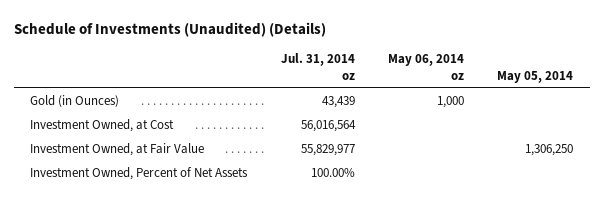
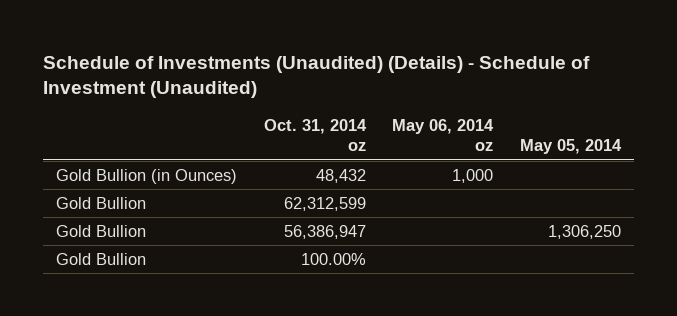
[13,21,326,37] Schedule of Investments (Unaudited) (Details) -> [42,55,590,99] Schedule of Investments (Unaudited) (Details) - Schedule of Investment (Unaudited)
[280,53,355,80] Jul. 31, 2014 oz -> none
none -> [263,118,367,152] Oct. 31, 2014 oz
[30,95,120,108] Gold (in Ounces) -> [56,168,238,184] Gold Bullion (in Ounces)
[30,119,175,133] Investment Owned, at Cost -> [56,196,147,209] Gold Bullion
[30,143,205,157] Investment Owned, at Fair Value -> [56,224,147,237] Gold Bullion
[30,167,249,181] Investment Owned, Percent of Net Assets -> [56,252,147,265] Gold Bullion

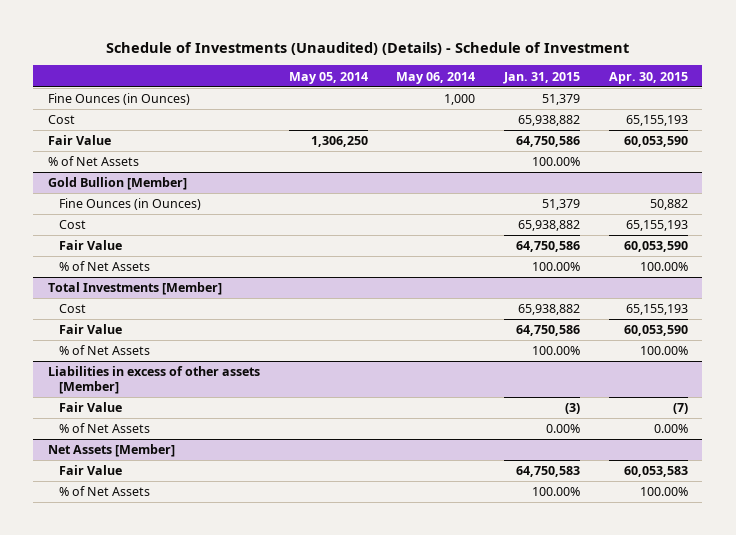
[42,55,590,99] Schedule of Investments (Unaudited) (Details) - Schedule of Investment (Unaudited) -> [105,41,629,55] Schedule of Investments (Unaudited) (Details) - Schedule of Investment
[263,118,367,152] Oct. 31, 2014 oz -> none
[392,118,495,152] May 06, 2014 oz -> none
none -> [396,71,476,84] May 06, 2014
none -> [503,71,581,84] Jan. 31, 2015
none -> [609,71,689,84] Apr. 30, 2015
[56,168,238,184] Gold Bullion (in Ounces) -> [47,93,190,106] Fine Ounces (in Ounces)
[56,196,147,209] Gold Bullion -> [47,115,75,125] Cost
[56,224,147,237] Gold Bullion -> [47,135,111,146] Fair Value
[56,252,147,265] Gold Bullion -> [47,156,139,167] % of Net Assets
none -> [47,177,187,191] Gold Bullion [Member]
none -> [58,198,201,211] Fine Ounces (in Ounces)
none -> [58,220,86,230] Cost
none -> [58,240,122,251] Fair Value
none -> [58,261,150,272] % of Net Assets
none -> [47,282,222,296] Total Investments [Member]
none -> [58,304,86,314] Cost
none -> [58,324,122,335] Fair Value
none -> [58,345,150,356] % of Net Assets
none -> [47,366,260,394] Liabilities in excess of other assets [Member]
none -> [58,402,122,413] Fair Value
none -> [58,423,150,434] % of Net Assets
none -> [47,444,175,458] Net Assets [Member]
none -> [58,465,122,476] Fair Value
none -> [58,486,150,497] % of Net Assets

